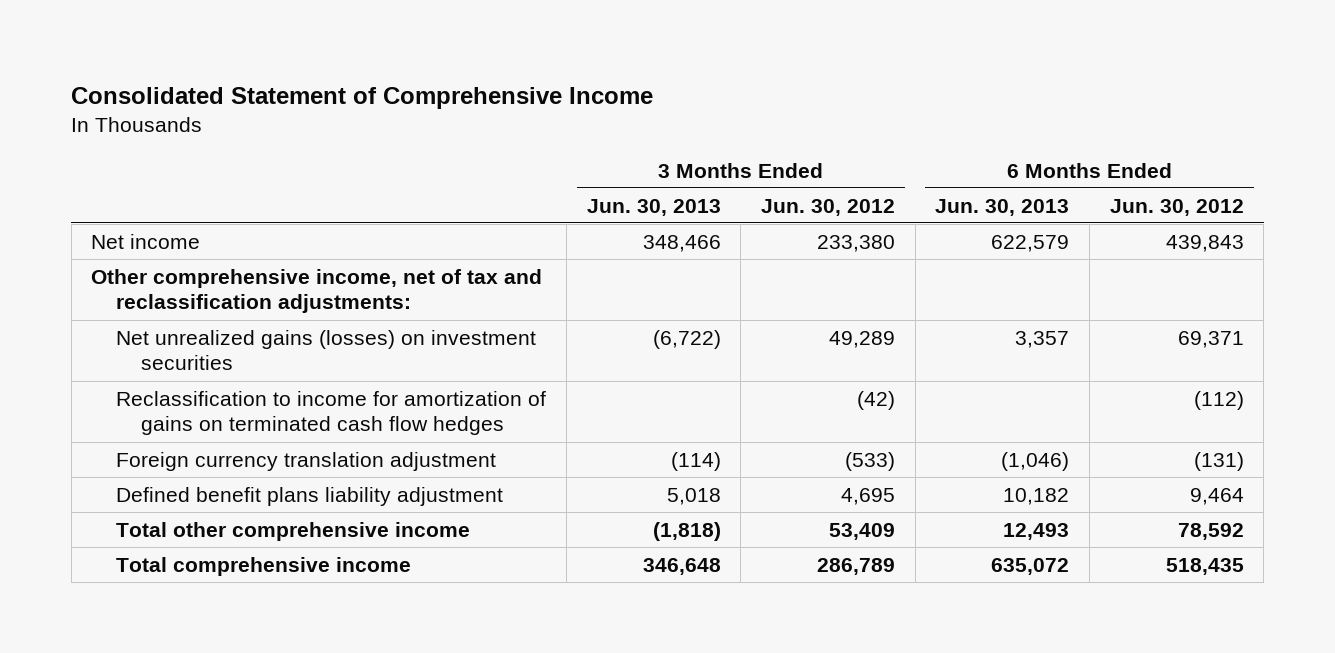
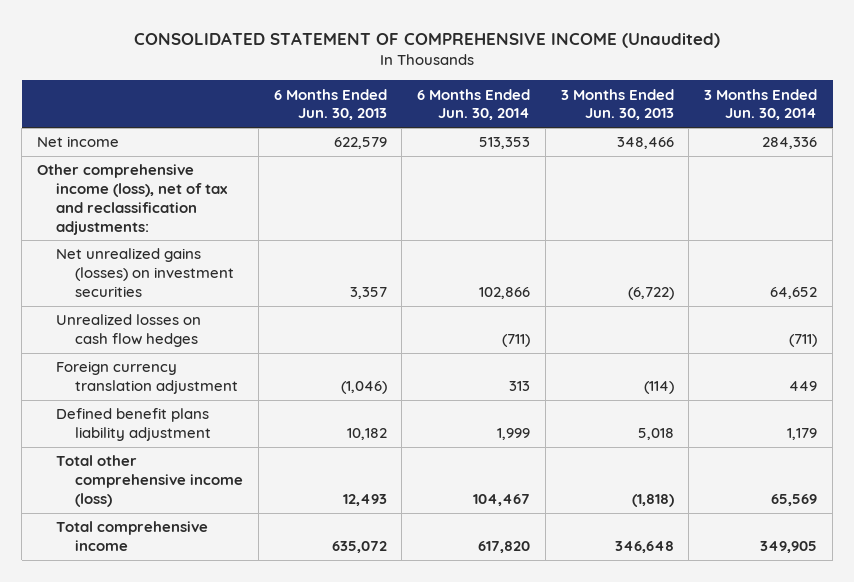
[71,86,654,109] Consolidated Statement of Comprehensive Income -> [134,31,721,48] CONSOLIDATED STATEMENT OF COMPREHENSIVE INCOME (Unaudited)
[760,198,895,216] Jun. 30, 2012 -> none
[1109,198,1244,216] Jun. 30, 2012 -> none
none -> [417,88,531,121] 6 Months Ended Jun. 30, 2014
none -> [704,88,818,121] 3 Months Ended Jun. 30, 2014
[91,268,543,314] Other comprehensive income, net of tax and reclassification adjustments: -> [36,164,228,235] Other comprehensive income (loss), net of tax and reclassification adjustments:
[116,390,547,436] Reclassification to income for amortization of gains on terminated cash flow hedges -> none
none -> [55,314,201,348] Unrealized losses on cash flow hedges
[116,521,471,541] Total other comprehensive income -> [55,455,244,507] Total other comprehensive income (loss)

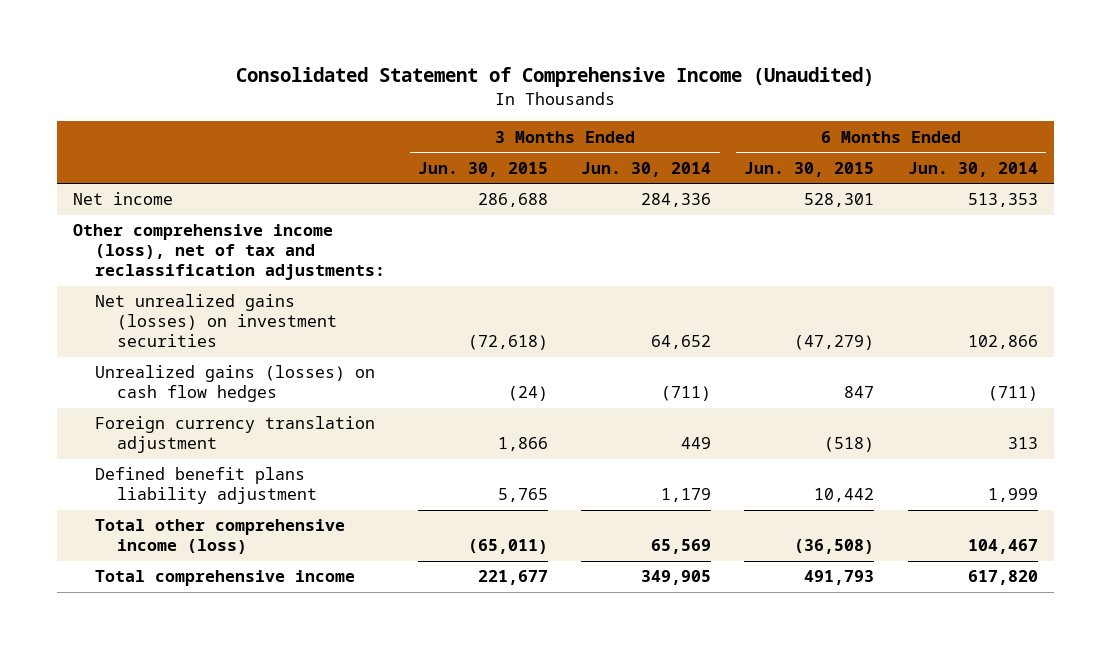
[134,31,721,48] CONSOLIDATED STATEMENT OF COMPREHENSIVE INCOME (Unaudited) -> [236,67,875,88] Consolidated Statement of Comprehensive Income (Unaudited)
[273,88,387,121] 6 Months Ended Jun. 30, 2013 -> none
[560,88,674,121] 3 Months Ended Jun. 30, 2013 -> none
none -> [418,161,549,177] Jun. 30, 2015
none -> [744,161,875,177] Jun. 30, 2015
[55,314,201,348] Unrealized losses on cash flow hedges -> [94,365,375,403] Unrealized gains (losses) on cash flow hedges

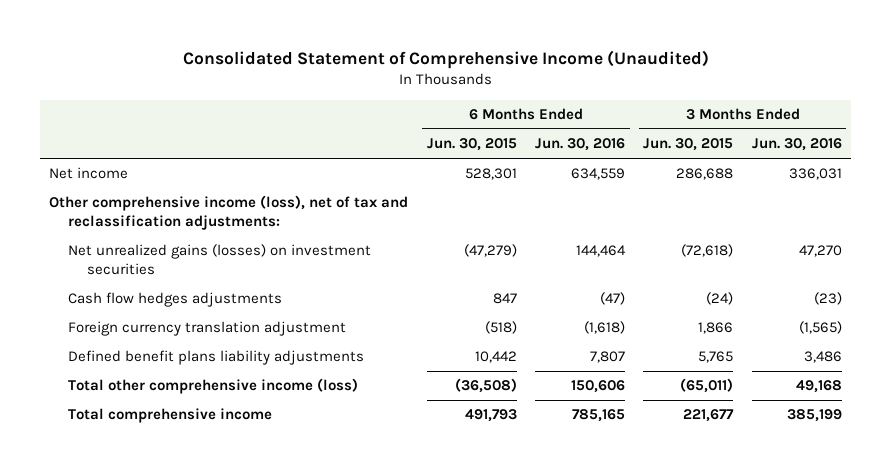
[581,161,712,177] Jun. 30, 2014 -> none
[907,161,1038,177] Jun. 30, 2014 -> none
none -> [535,138,626,152] Jun. 30, 2016
none -> [751,138,842,152] Jun. 30, 2016
[94,365,375,403] Unrealized gains (losses) on cash flow hedges -> [67,292,282,308] Cash flow hedges adjustments
[94,467,317,505] Defined benefit plans liability adjustment -> [67,350,364,366] Defined benefit plans liability adjustments

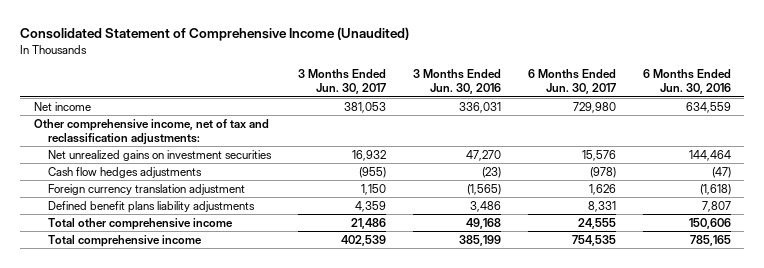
[426,138,517,152] Jun. 30, 2015 -> none
[643,138,734,152] Jun. 30, 2015 -> none
none -> [297,69,386,95] 3 Months Ended Jun. 30, 2017
none -> [527,69,616,95] 6 Months Ended Jun. 30, 2017
[49,195,409,231] Other comprehensive income (loss), net of tax and reclassification adjustments: -> [33,118,269,146] Other comprehensive income, net of tax and reclassification adjustments:
[67,244,371,276] Net unrealized gains (losses) on investment securities -> [47,149,272,161] Net unrealized gains on investment securities
[67,378,358,395] Total other comprehensive income (loss) -> [47,217,233,230] Total other comprehensive income

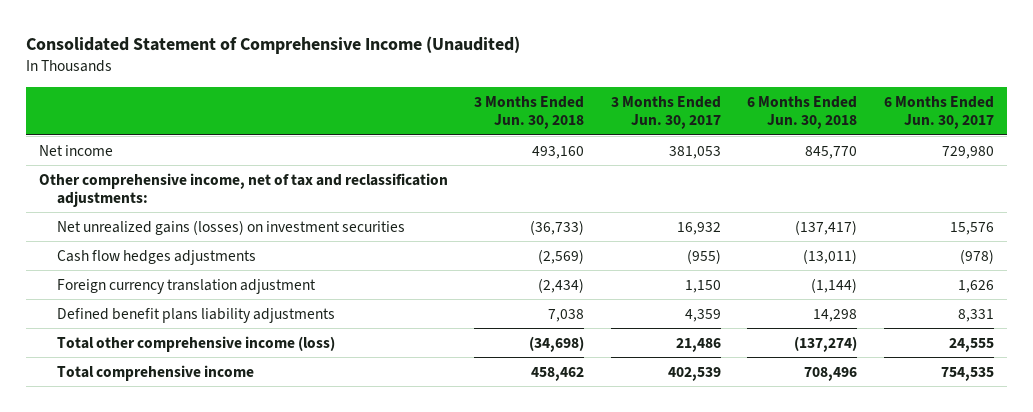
[412,69,501,95] 3 Months Ended Jun. 30, 2016 -> none
[642,69,731,95] 6 Months Ended Jun. 30, 2016 -> none
none -> [474,95,585,130] 3 Months Ended Jun. 30, 2018
none -> [747,95,858,130] 6 Months Ended Jun. 30, 2018
[47,149,272,161] Net unrealized gains on investment securities -> [57,219,406,235] Net unrealized gains (losses) on investment securities
[47,217,233,230] Total other comprehensive income -> [57,335,336,352] Total other comprehensive income (loss)

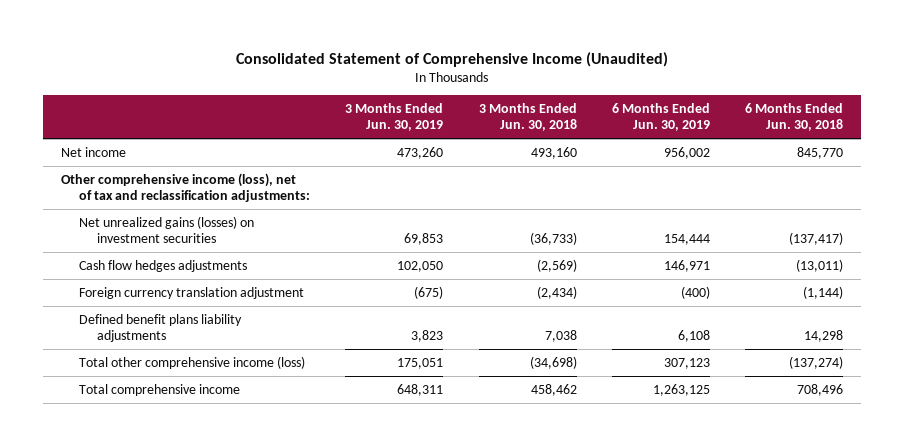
[610,95,721,130] 3 Months Ended Jun. 30, 2017 -> none
[883,95,994,130] 6 Months Ended Jun. 30, 2017 -> none
none -> [345,102,444,132] 3 Months Ended Jun. 30, 2019
none -> [611,102,710,132] 6 Months Ended Jun. 30, 2019
[39,172,449,208] Other comprehensive income, net of tax and reclassification adjustments: -> [60,172,310,203] Other comprehensive income (loss), net of tax and reclassification adjustments:

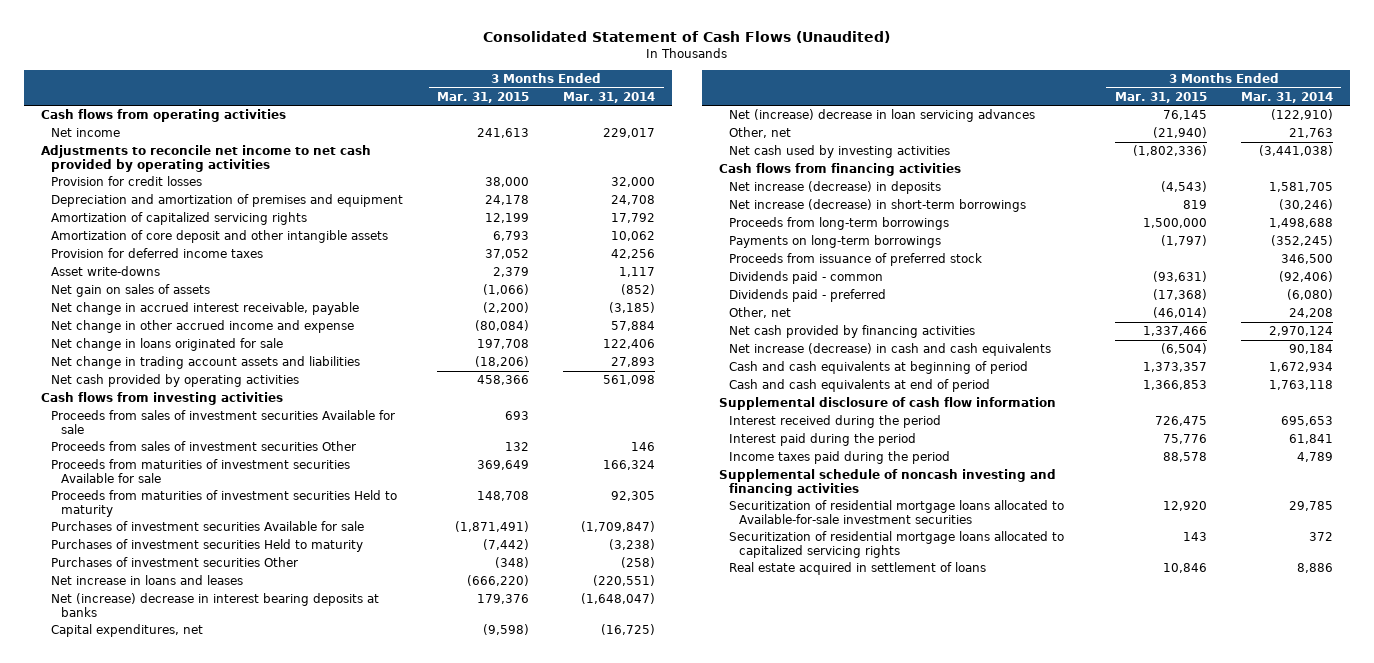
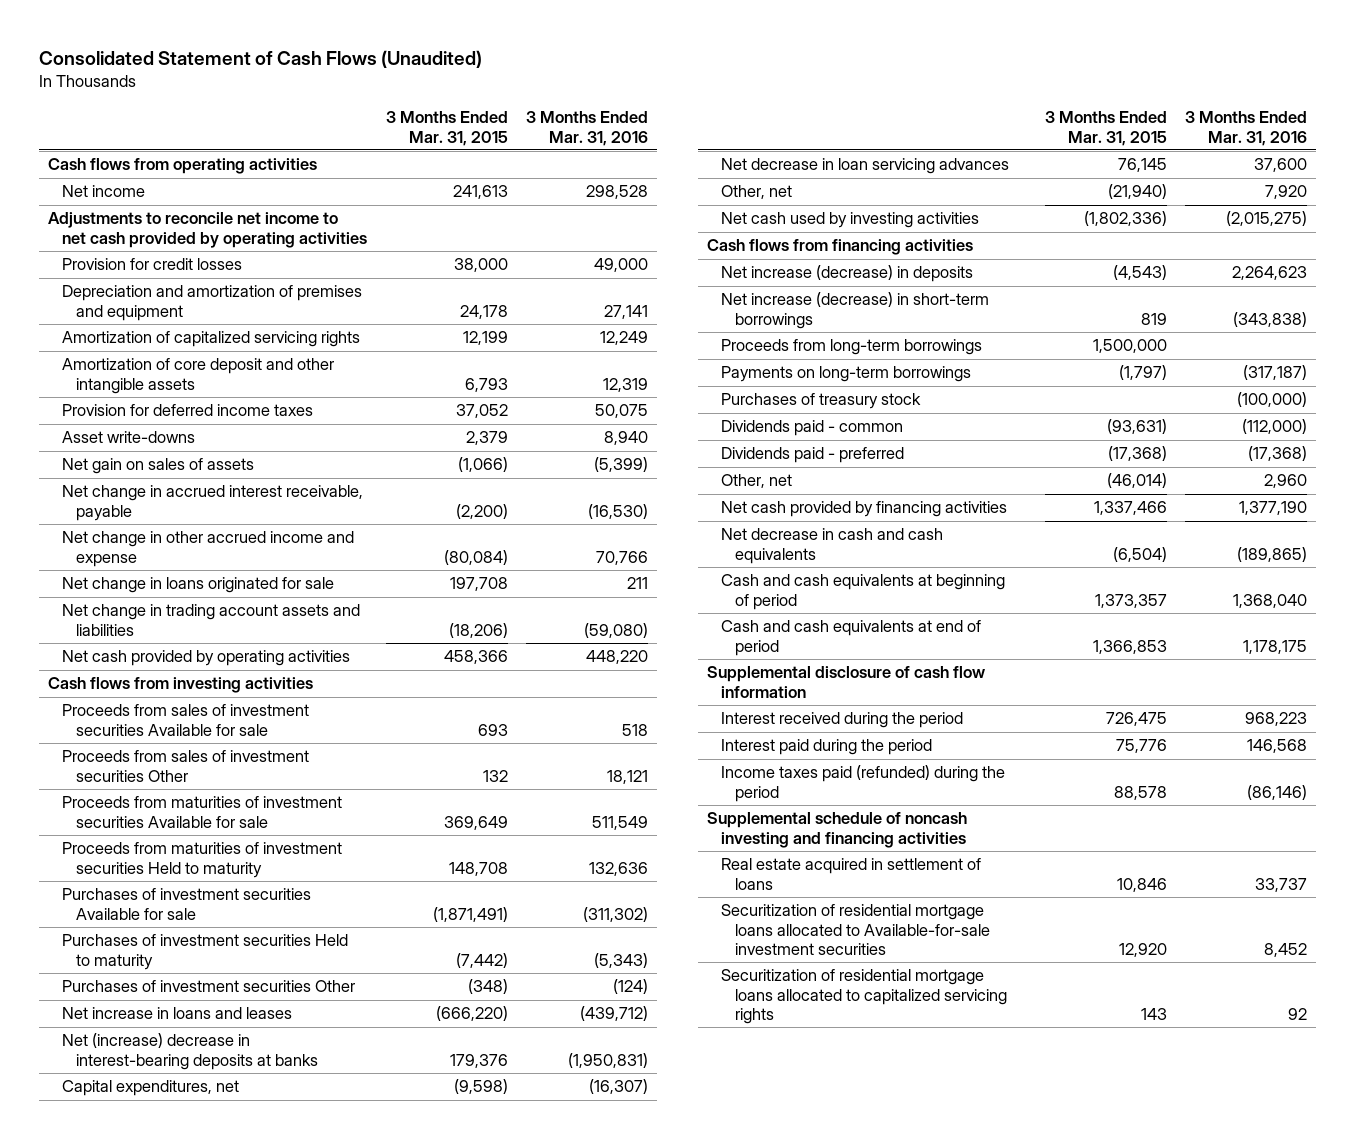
[563,91,656,103] Mar. 31, 2014 -> none
none -> [525,111,648,146] 3 Months Ended Mar. 31, 2016
[51,593,380,617] Net (increase) decrease in interest bearing deposits at banks -> [62,1033,319,1070] Net (increase) decrease in interest-bearing deposits at banks
[728,109,1035,123] Net (increase) decrease in loan servicing advances -> [721,158,1010,175] Net decrease in loan servicing advances
[728,253,982,267] Proceeds from issuance of preferred stock -> none
none -> [721,393,922,410] Purchases of treasury stock
[728,343,1051,357] Net increase (decrease) in cash and cash equivalents -> [721,528,944,564] Net decrease in cash and cash equivalents
[728,451,950,465] Income taxes paid during the period -> [721,765,1006,802] Income taxes paid (refunded) during the period
[728,562,986,576] Real estate acquired in settlement of loans -> [721,858,982,890] Real estate acquired in settlement of loans

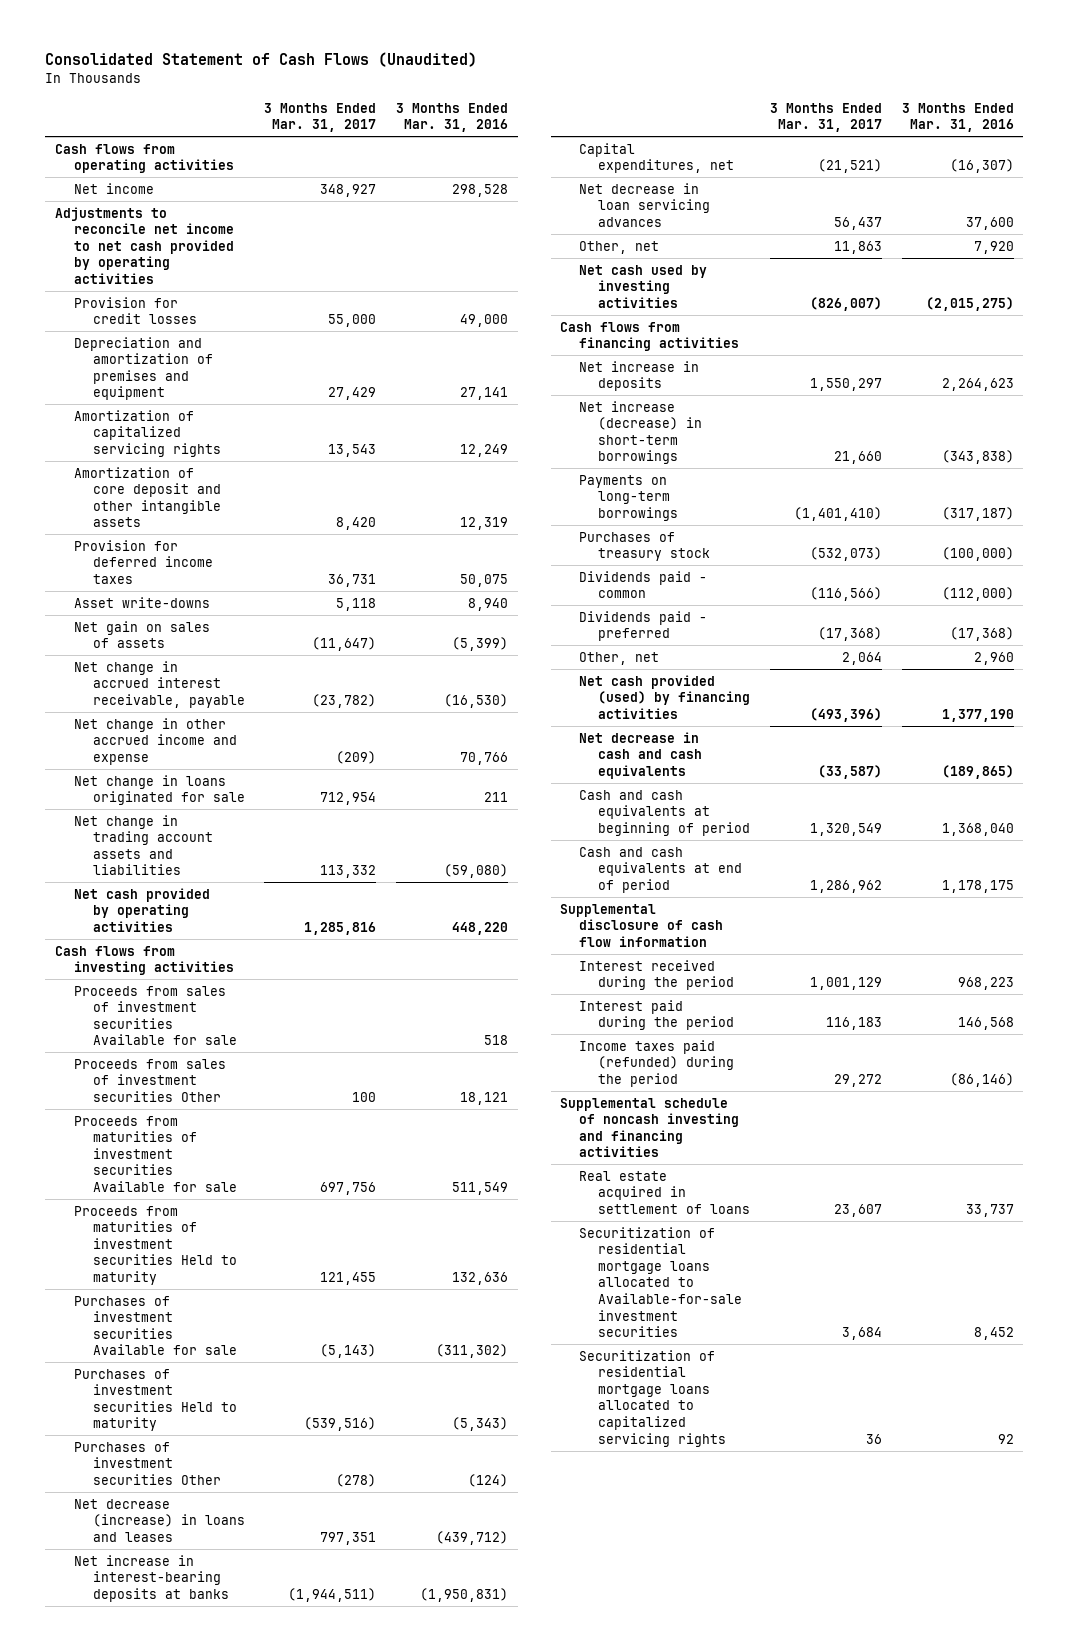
[385,111,508,146] 3 Months Ended Mar. 31, 2015 -> none
none -> [264,102,377,133] 3 Months Ended Mar. 31, 2017
[62,1007,293,1020] Net increase in loans and leases -> [73,1498,245,1542] Net decrease (increase) in loans and leases
[62,1033,319,1070] Net (increase) decrease in interest-bearing deposits at banks -> [73,1554,229,1602] Net increase in interest-bearing deposits at banks
[721,265,974,283] Net increase (decrease) in deposits -> [579,360,700,392] Net increase in deposits
[721,339,983,356] Proceeds from long-term borrowings -> none
[721,501,1008,518] Net cash provided by financing activities -> [579,674,751,719] Net cash provided (used) by financing activities

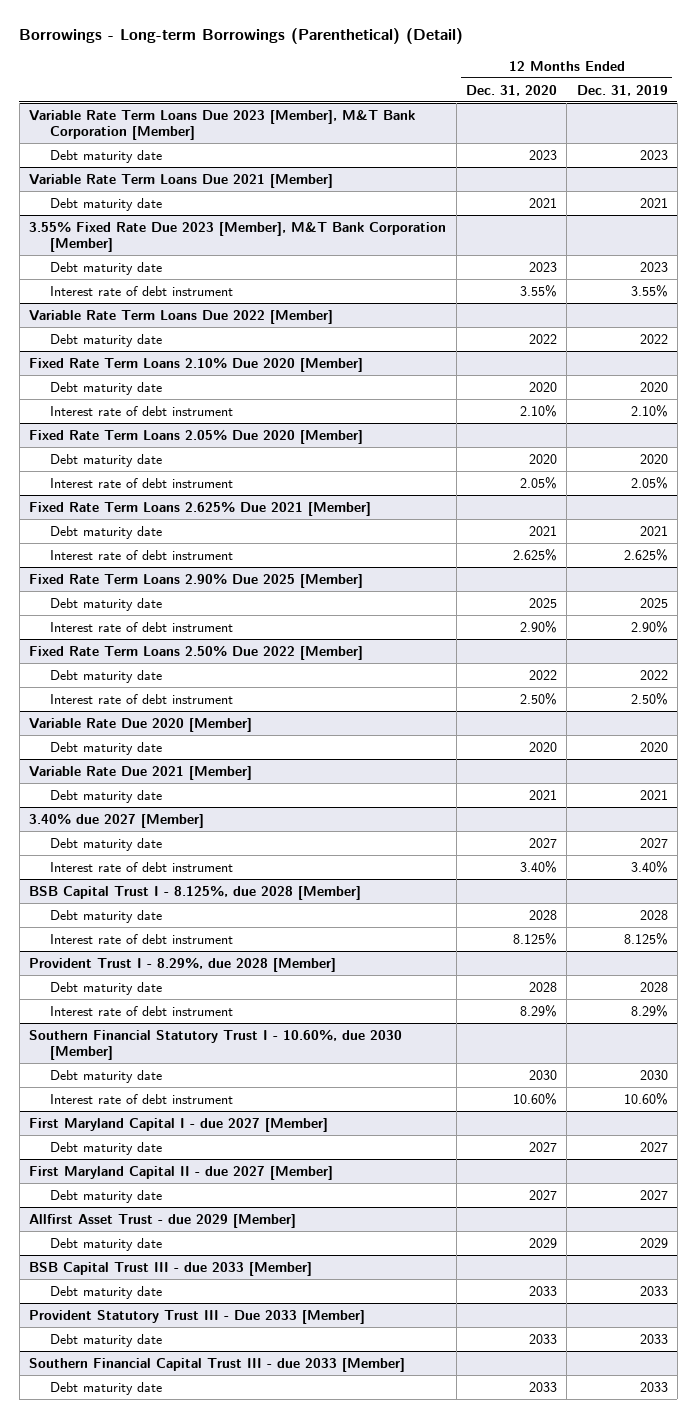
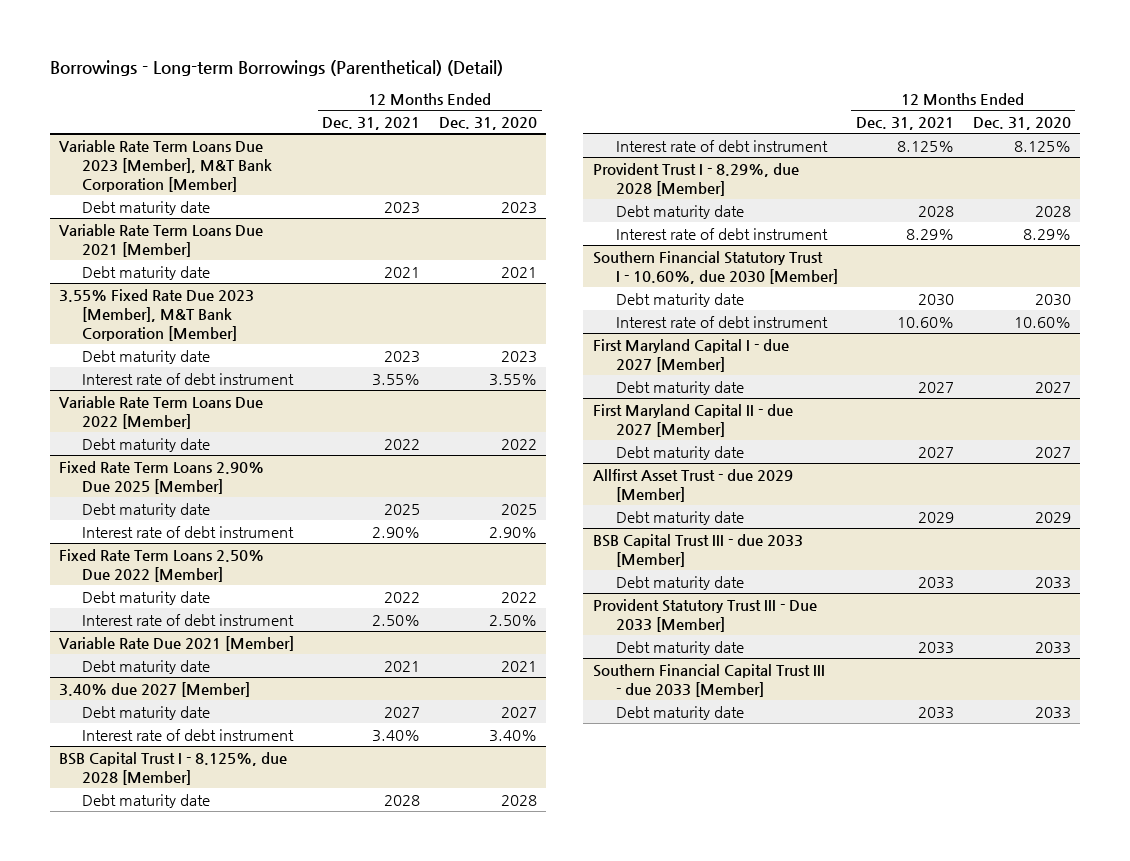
[576,84,668,96] Dec. 31, 2019 -> none
none -> [322,116,421,130] Dec. 31, 2021
[29,356,364,372] Fixed Rate Term Loans 2.10% Due 2020 [Member] -> none
[49,381,162,395] Debt maturity date -> none
[49,405,233,416] Interest rate of debt instrument -> none
[29,428,364,444] Fixed Rate Term Loans 2.05% Due 2020 [Member] -> none
[49,453,162,467] Debt maturity date -> none
[49,477,233,488] Interest rate of debt instrument -> none
[29,500,372,516] Fixed Rate Term Loans 2.625% Due 2021 [Member] -> none
[49,525,162,539] Debt maturity date -> none
[49,549,233,560] Interest rate of debt instrument -> none
[29,717,253,732] Variable Rate Due 2020 [Member] -> none
[49,741,162,755] Debt maturity date -> none

